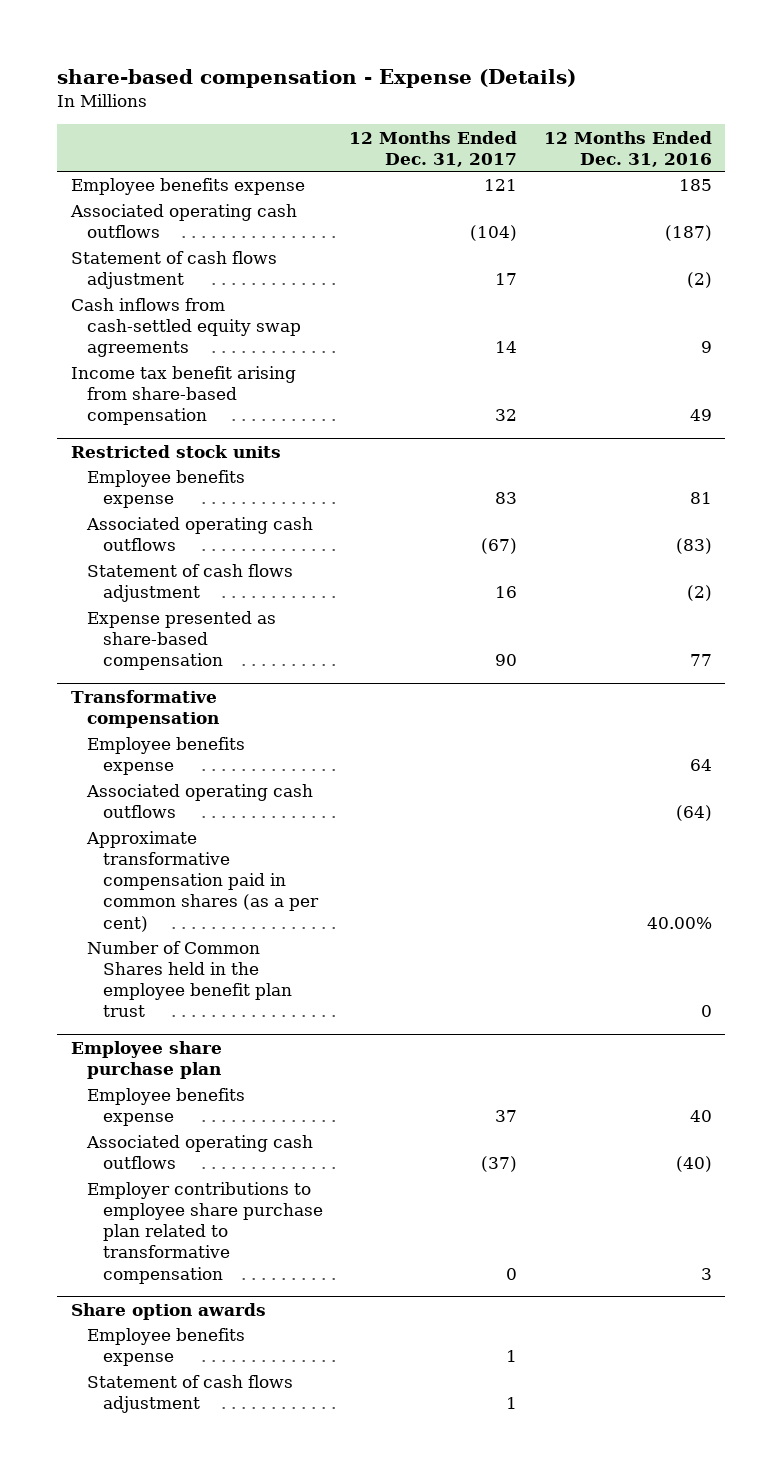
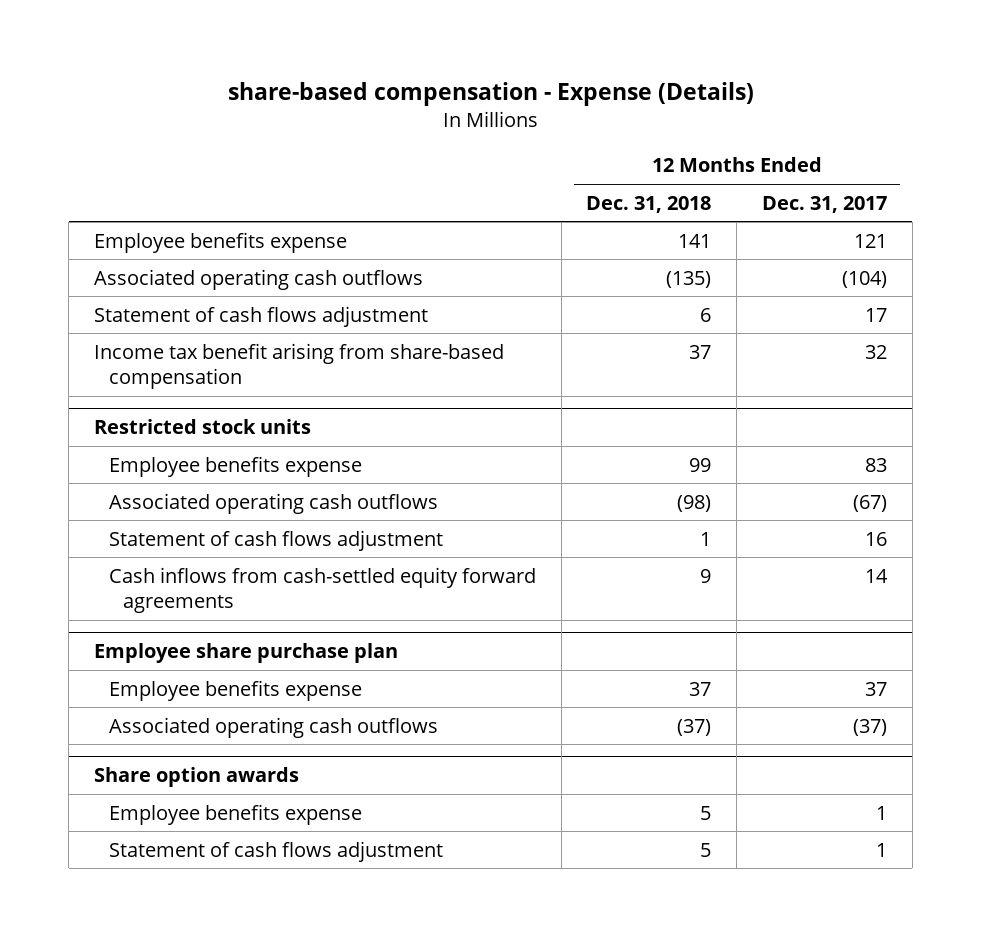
[543,130,712,167] 12 Months Ended Dec. 31, 2016 -> none
none -> [586,195,712,213] Dec. 31, 2018
[70,298,301,358] Cash inflows from cash-settled equity swap agreements -> none
[86,611,276,671] Expense presented as share-based compensation -> none
[70,689,219,728] Transformative compensation -> none
[86,737,245,776] Employee benefits expense -> none
[85,784,313,819] Associated operating cash outflows -> none
[85,831,319,932] Approximate transformative compensation paid in common shares (as a per cent) -> none
[86,941,292,1018] Number of Common Shares held in the employee benefit plan trust -> none
none -> [108,566,536,614] Cash inflows from cash-settled equity forward agreements
[86,1182,323,1284] Employer contributions to employee share purchase plan related to transformative compensation -> none

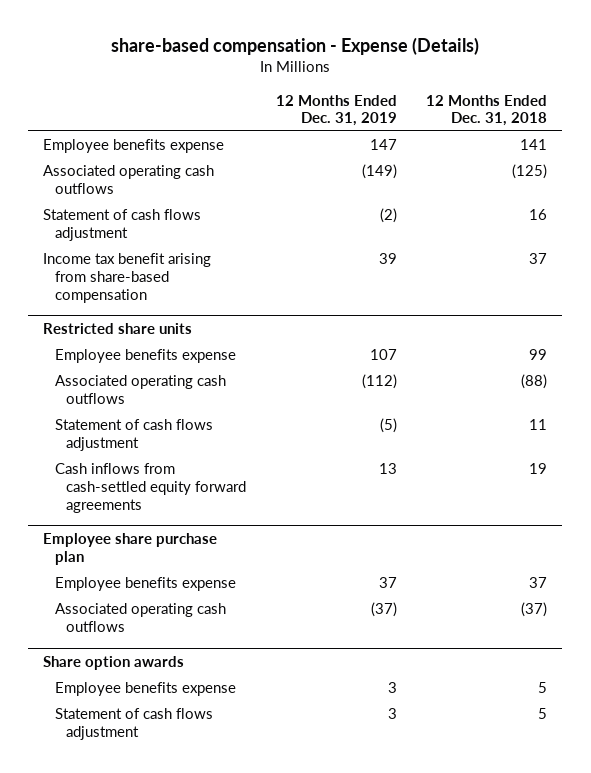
[762,195,888,213] Dec. 31, 2017 -> none
none -> [275,94,397,127] 12 Months Ended Dec. 31, 2019
[666,270,712,288] (135) -> [512,164,548,180] (125)
[700,307,712,322] 6 -> [529,209,548,221] 16
[94,419,312,435] Restricted stock units -> [43,323,193,335] Restricted share units
[677,494,712,512] (98) -> [521,374,548,390] (88)
[700,531,712,546] 1 -> [529,419,548,431] 11
[700,568,712,583] 9 -> [529,463,548,475] 19

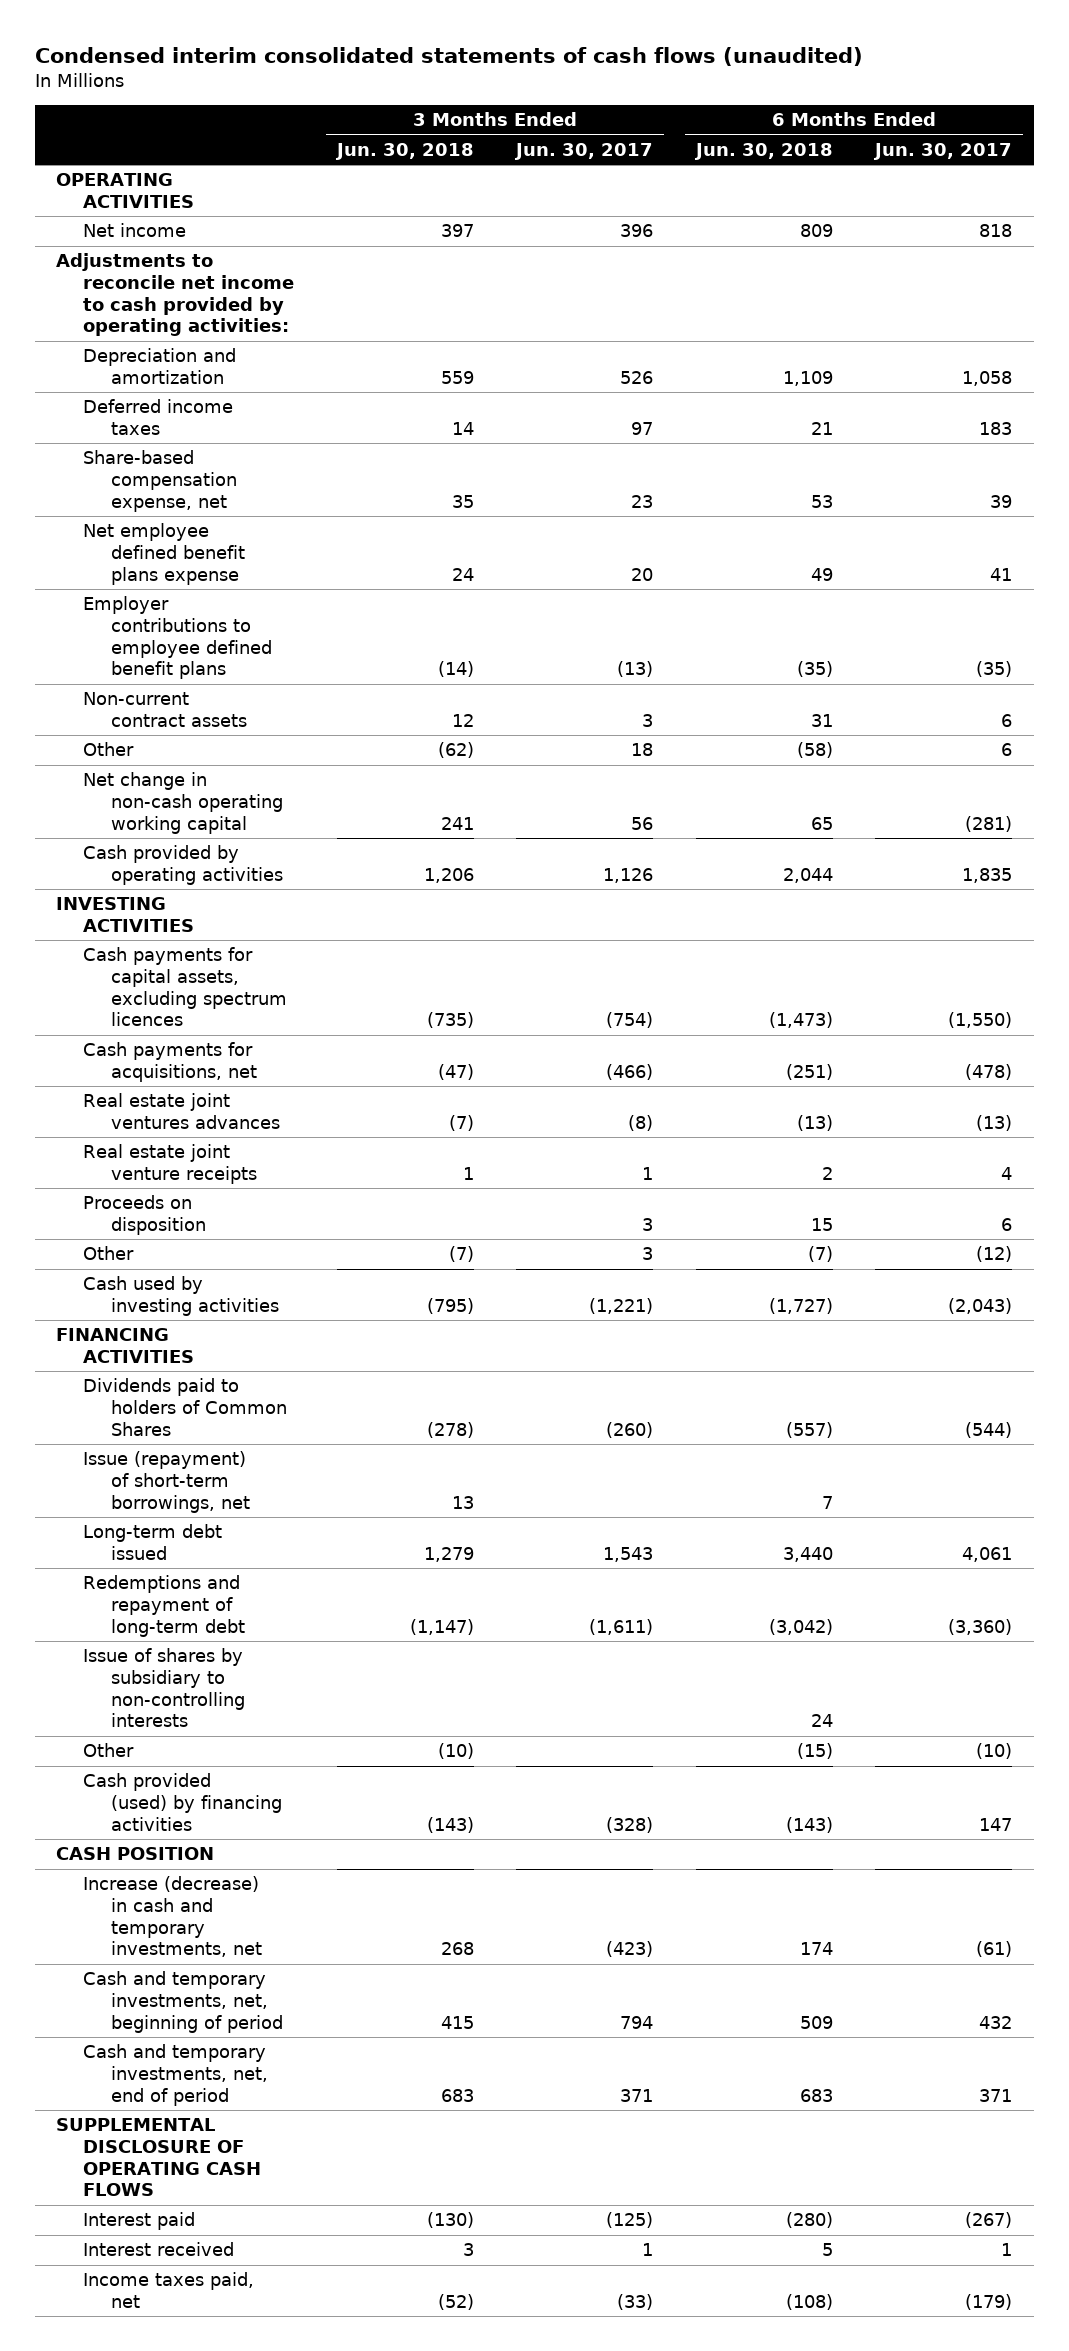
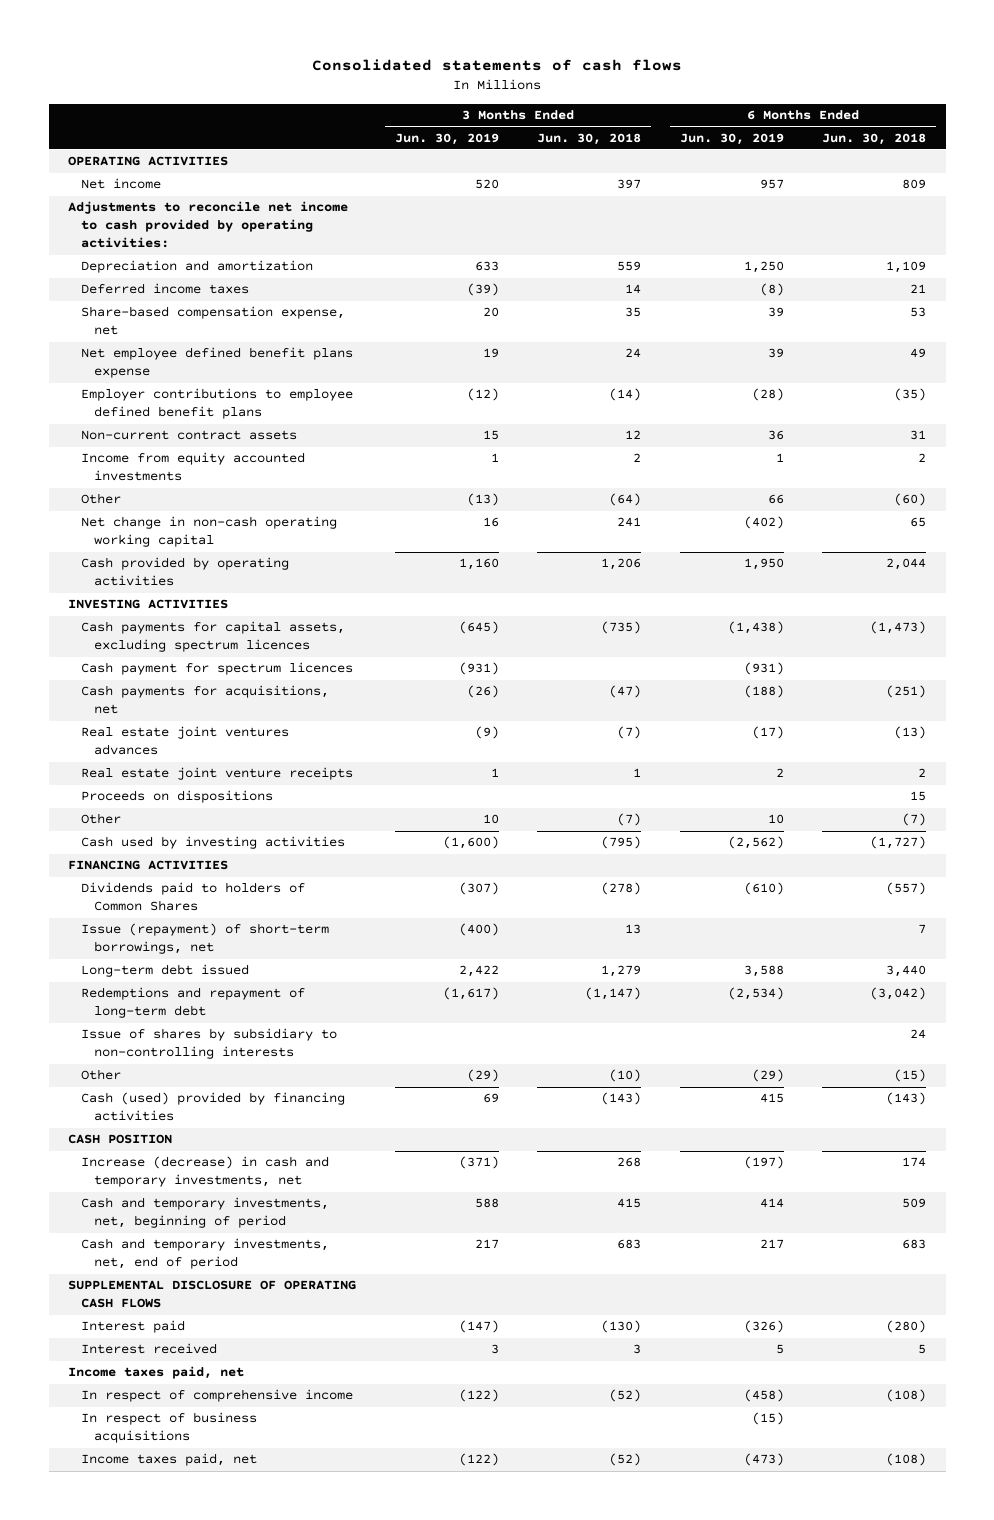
[34,46,863,66] Condensed interim consolidated statements of cash flows (unaudited) -> [312,59,683,72] Consolidated statements of cash flows
[514,143,654,161] Jun. 30, 2017 -> none
[873,143,1013,161] Jun. 30, 2017 -> none
none -> [394,132,499,145] Jun. 30, 2019
none -> [679,132,784,145] Jun. 30, 2019
none -> [80,452,305,482] Income from equity accounted investments
[437,742,474,759] (62) -> [609,493,642,507] (64)
[796,742,833,759] (58) -> [894,493,927,507] (60)
none -> [80,662,353,676] Cash payment for spectrum licences
[83,1195,206,1236] Proceeds on disposition -> [80,790,273,804] Proceeds on dispositions
[83,1773,282,1831] Cash provided (used) by financing activities -> [80,1092,345,1122] Cash (used) provided by financing activities
none -> [67,1366,244,1380] Income taxes paid, net
none -> [80,1389,353,1403] In respect of comprehensive income
none -> [80,1412,257,1444] In respect of business acquisitions

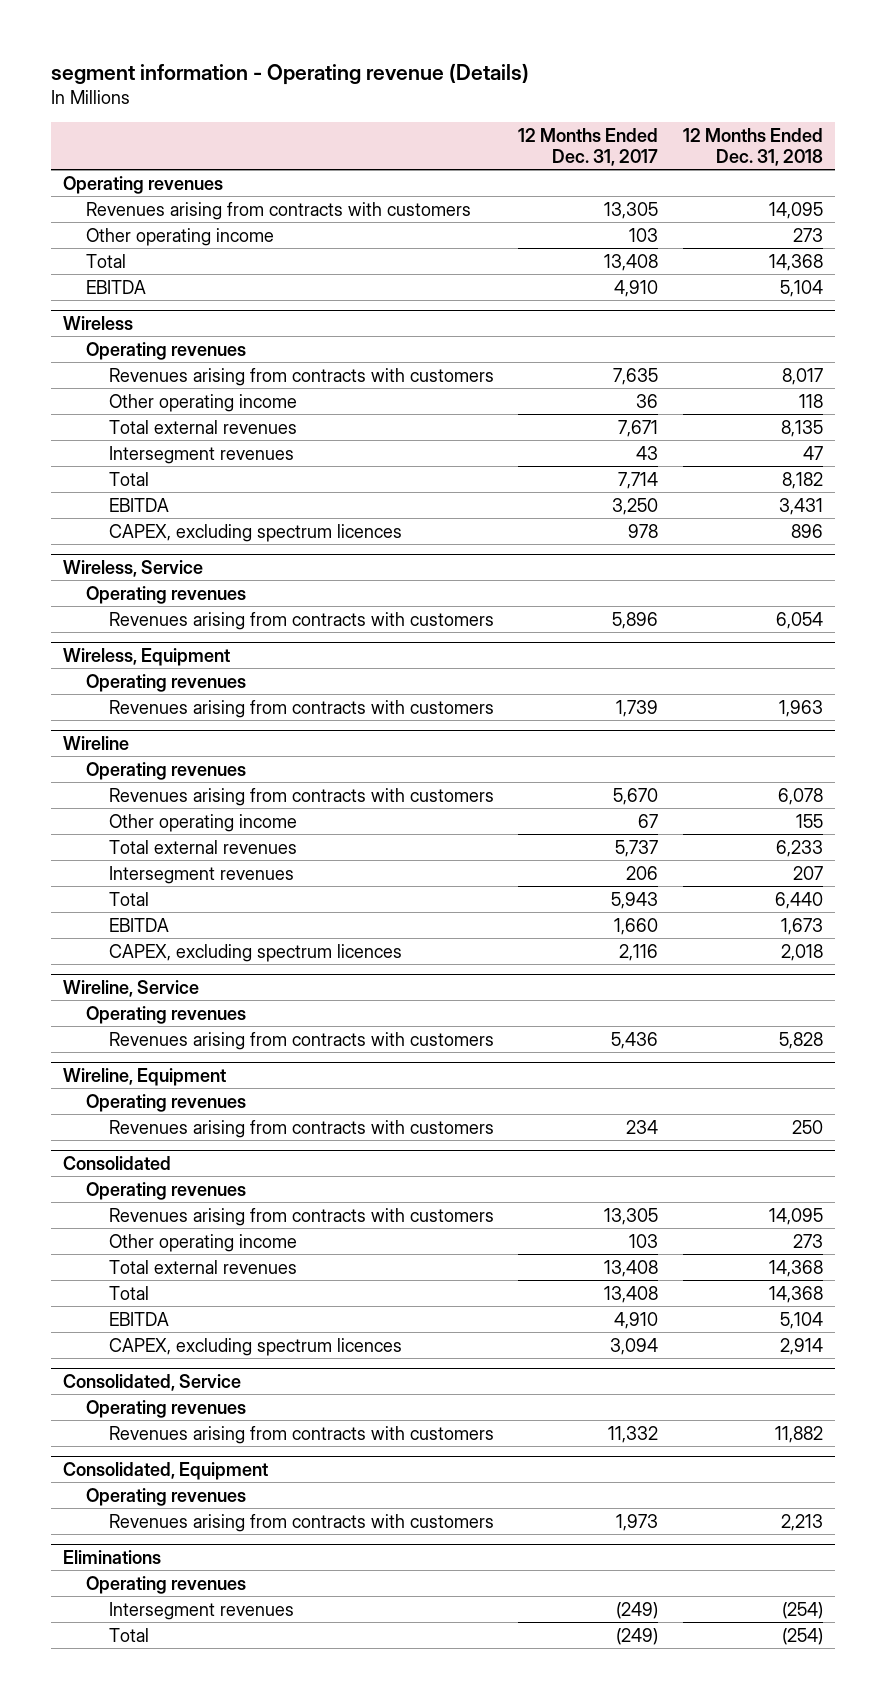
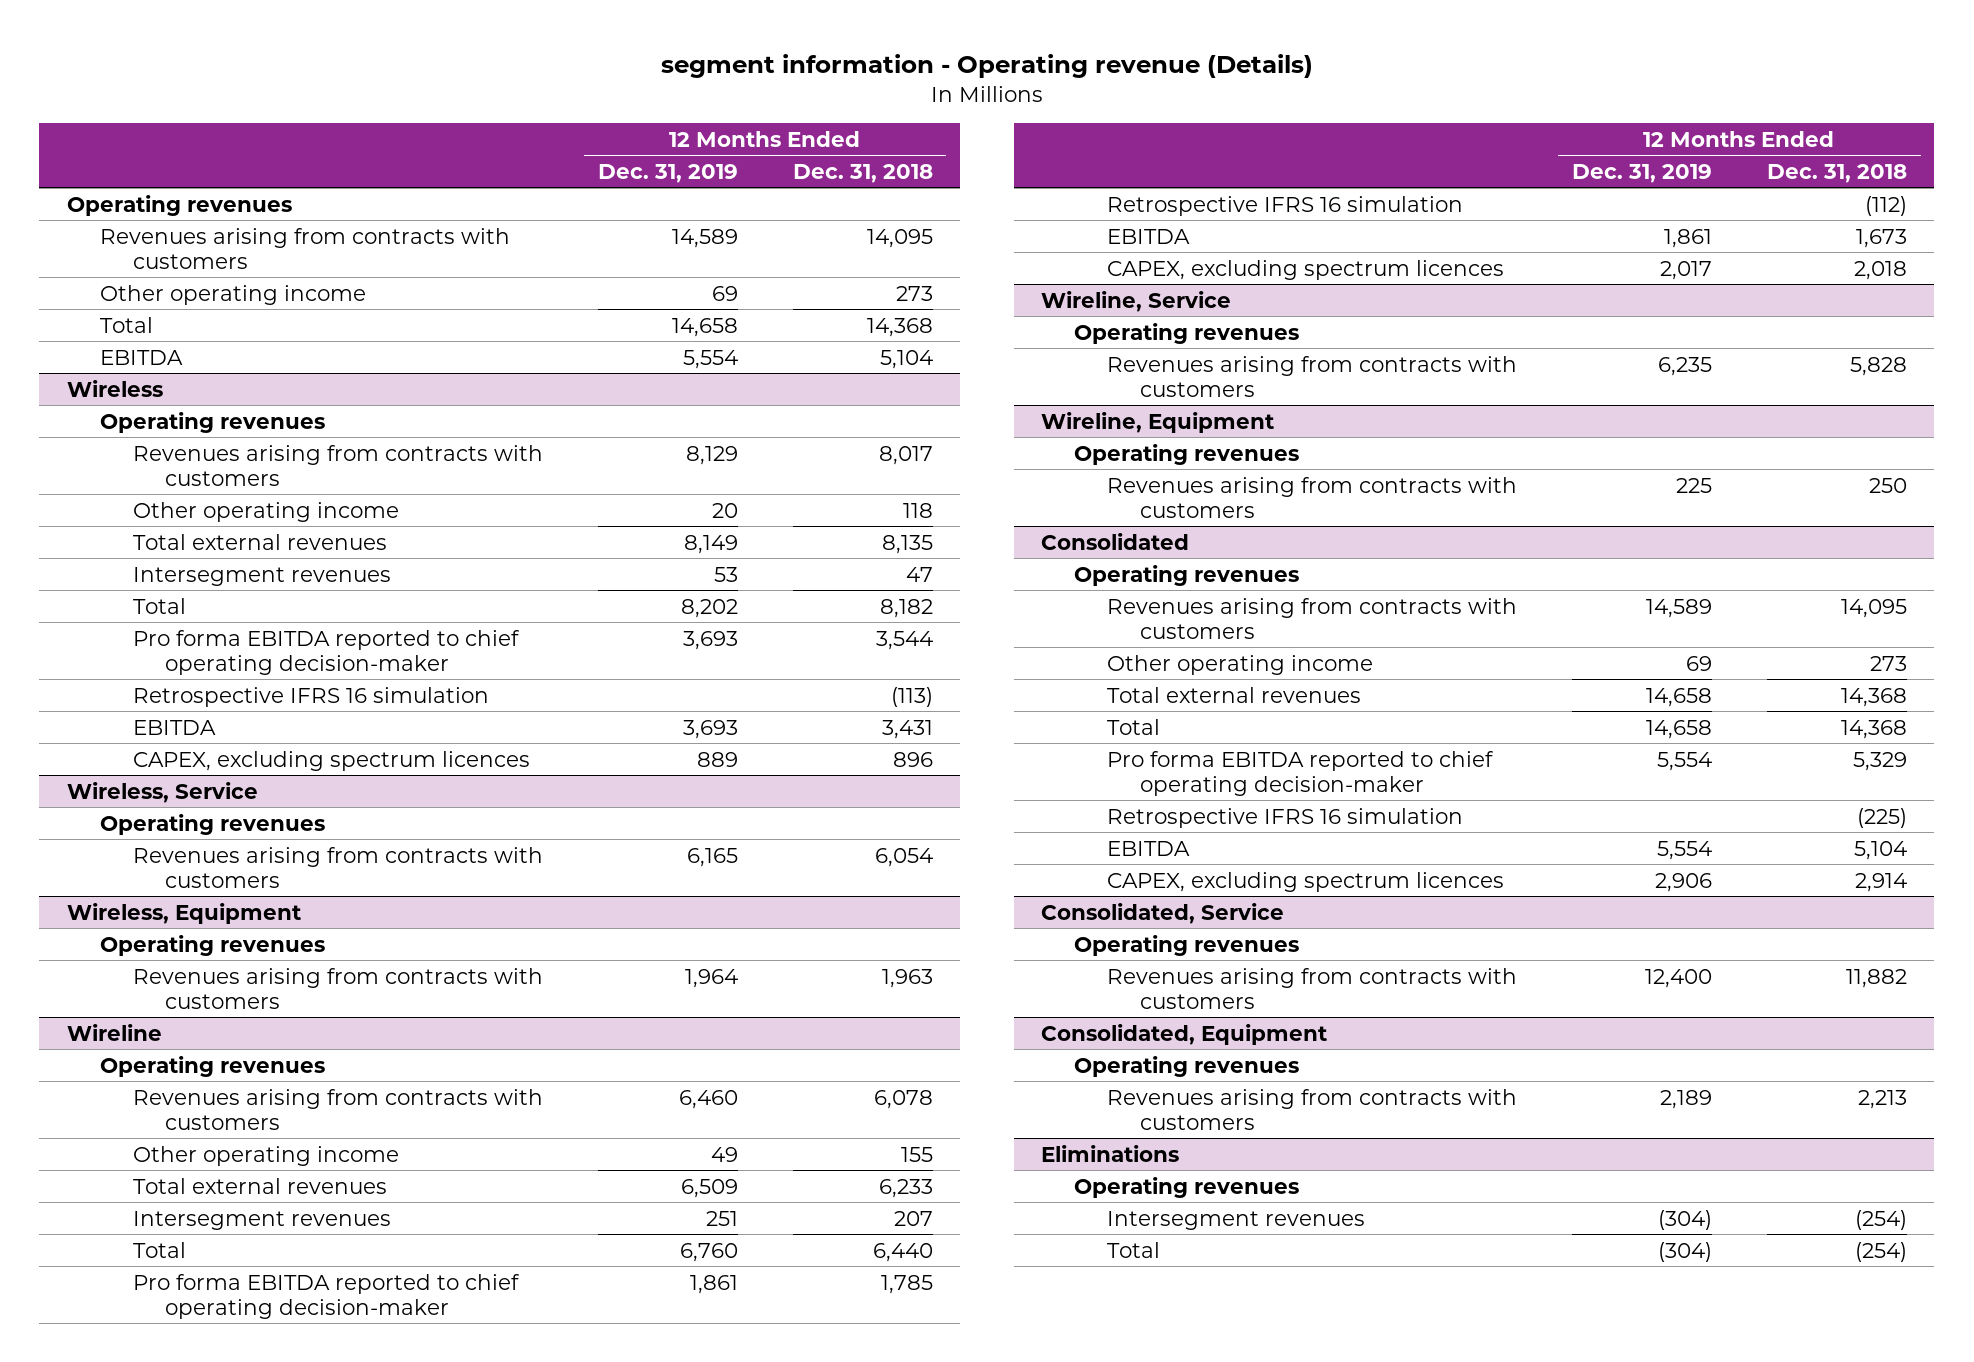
[518,127,659,167] 12 Months Ended Dec. 31, 2017 -> none
none -> [597,163,738,183] Dec. 31, 2019
none -> [132,629,520,675] Pro forma EBITDA reported to chief operating decision-maker
none -> [132,686,489,707] Retrospective IFRS 16 simulation
none -> [132,1273,520,1319] Pro forma EBITDA reported to chief operating decision-maker
none -> [1106,195,1463,216] Retrospective IFRS 16 simulation
none -> [1106,750,1494,796] Pro forma EBITDA reported to chief operating decision-maker
none -> [1106,807,1463,828] Retrospective IFRS 16 simulation

